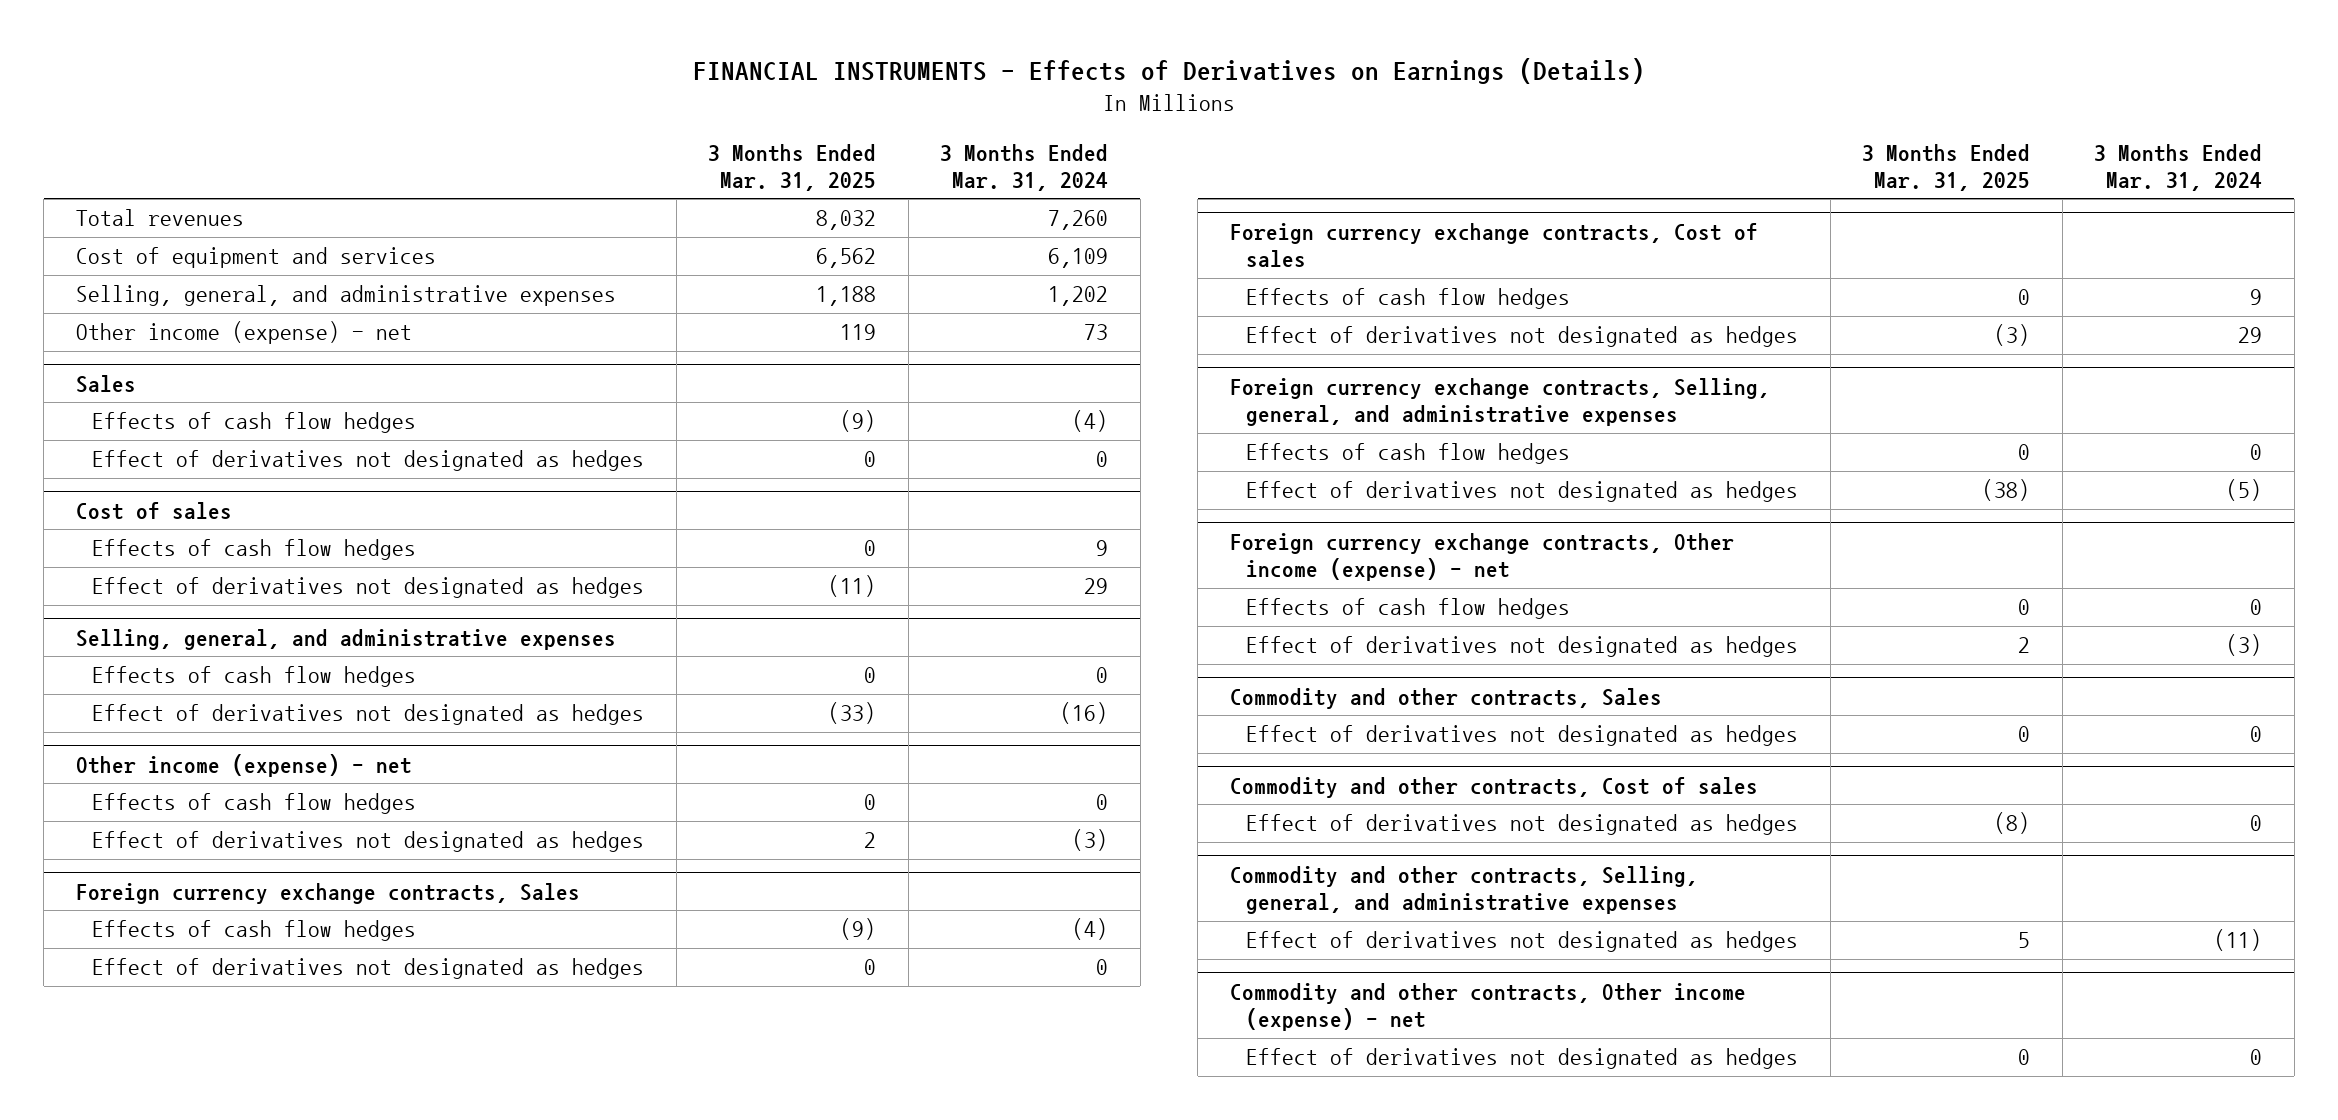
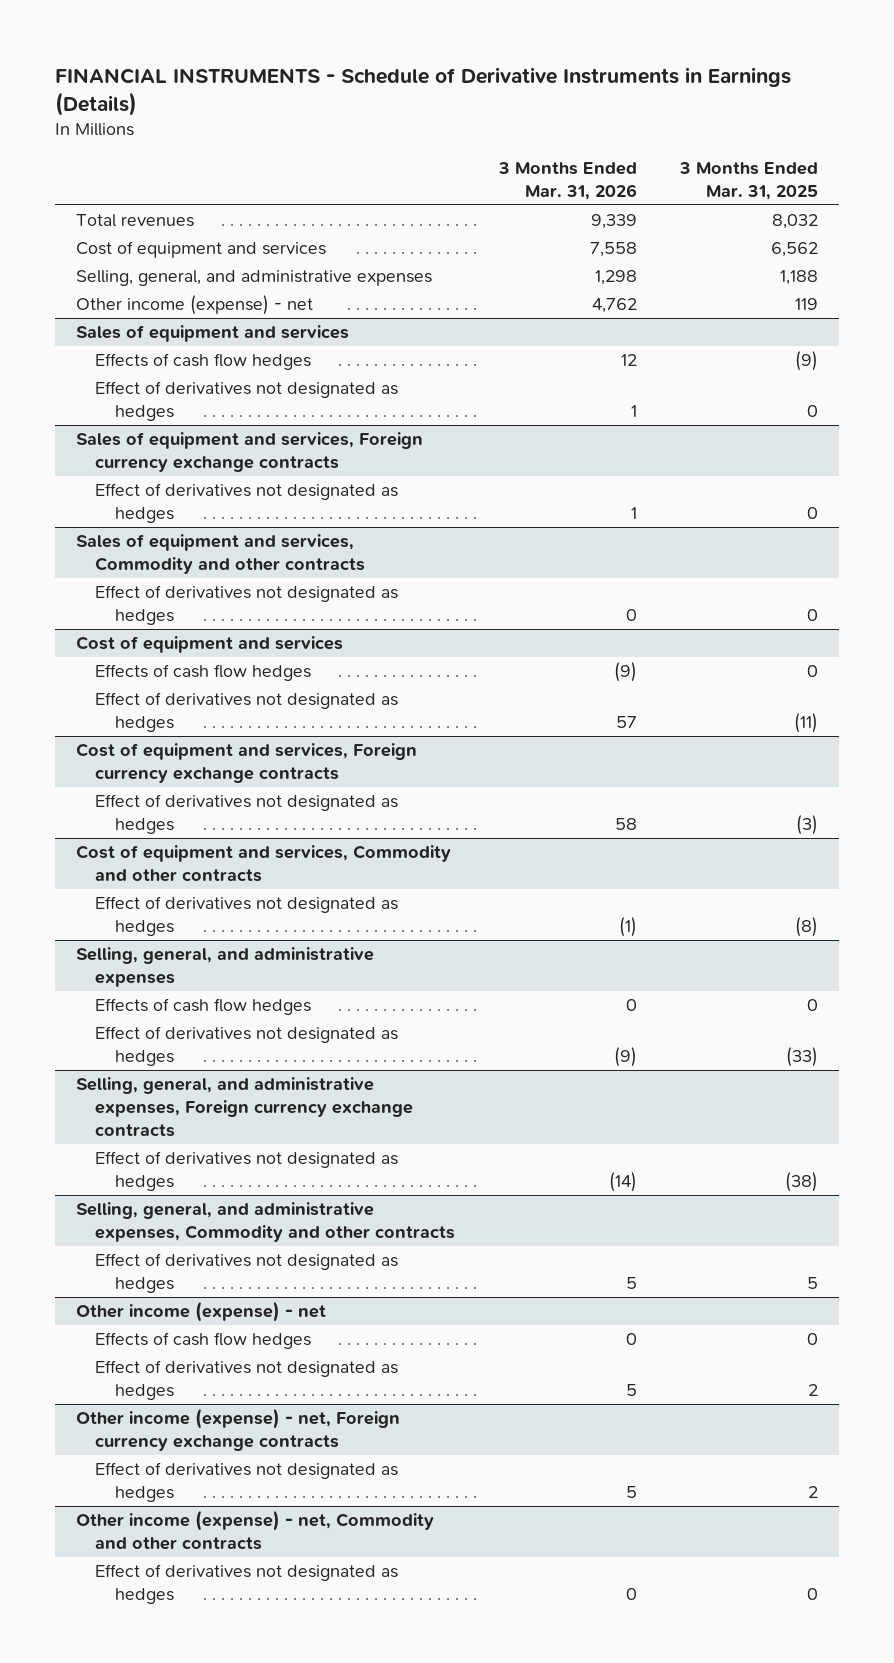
[693,58,1646,85] FINANCIAL INSTRUMENTS - Effects of Derivatives on Earnings (Details) -> [54,66,791,116] FINANCIAL INSTRUMENTS - Schedule of Derivative Instruments in Earnings (Details)
[940,143,1109,191] 3 Months Ended Mar. 31, 2024 -> none
none -> [497,161,637,200] 3 Months Ended Mar. 31, 2026
[75,374,136,393] Sales -> [76,325,350,343] Sales of equipment and services
none -> [76,432,424,473] Sales of equipment and services, Foreign currency exchange contracts
none -> [95,483,399,524] Effect of derivatives not designated as hedges
none -> [76,534,366,575] Sales of equipment and services, Commodity and other contracts
none -> [95,585,399,626] Effect of derivatives not designated as hedges
[75,501,232,520] Cost of sales -> [76,636,344,654] Cost of equipment and services
none -> [76,743,418,784] Cost of equipment and services, Foreign currency exchange contracts
none -> [95,794,399,835] Effect of derivatives not designated as hedges
none -> [76,845,452,883] Cost of equipment and services, Commodity and other contracts
none -> [95,896,399,937] Effect of derivatives not designated as hedges
none -> [76,1077,414,1138] Selling, general, and administrative expenses, Foreign currency exchange contracts
none -> [95,1151,399,1192] Effect of derivatives not designated as hedges
none -> [76,1202,456,1243] Selling, general, and administrative expenses, Commodity and other contracts
none -> [95,1253,399,1294] Effect of derivatives not designated as hedges
[75,882,580,904] Foreign currency exchange contracts, Sales -> none
[92,920,417,942] Effects of cash flow hedges -> none
[92,958,645,980] Effect of derivatives not designated as hedges -> none
[1229,222,1758,268] Foreign currency exchange contracts, Cost of sales -> none
[1246,288,1571,310] Effects of cash flow hedges -> none
[1246,326,1799,348] Effect of derivatives not designated as hedges -> none
[1229,377,1770,427] Foreign currency exchange contracts, Selling, general, and administrative expenses -> none
[1246,443,1571,465] Effects of cash flow hedges -> none
[1246,481,1799,503] Effect of derivatives not designated as hedges -> none
[1246,598,1571,620] Effects of cash flow hedges -> none
[1229,532,1734,582] Foreign currency exchange contracts, Other income (expense) - net -> [76,1408,401,1452] Other income (expense) - net, Foreign currency exchange contracts
[1229,687,1662,709] Commodity and other contracts, Sales -> none
[1246,725,1799,747] Effect of derivatives not designated as hedges -> none
[1229,776,1758,798] Commodity and other contracts, Cost of sales -> none
[1246,814,1799,836] Effect of derivatives not designated as hedges -> none
[1229,865,1698,915] Commodity and other contracts, Selling, general, and administrative expenses -> none
[1246,931,1799,953] Effect of derivatives not designated as hedges -> none
[1229,982,1746,1032] Commodity and other contracts, Other income (expense) - net -> [76,1510,435,1551] Other income (expense) - net, Commodity and other contracts

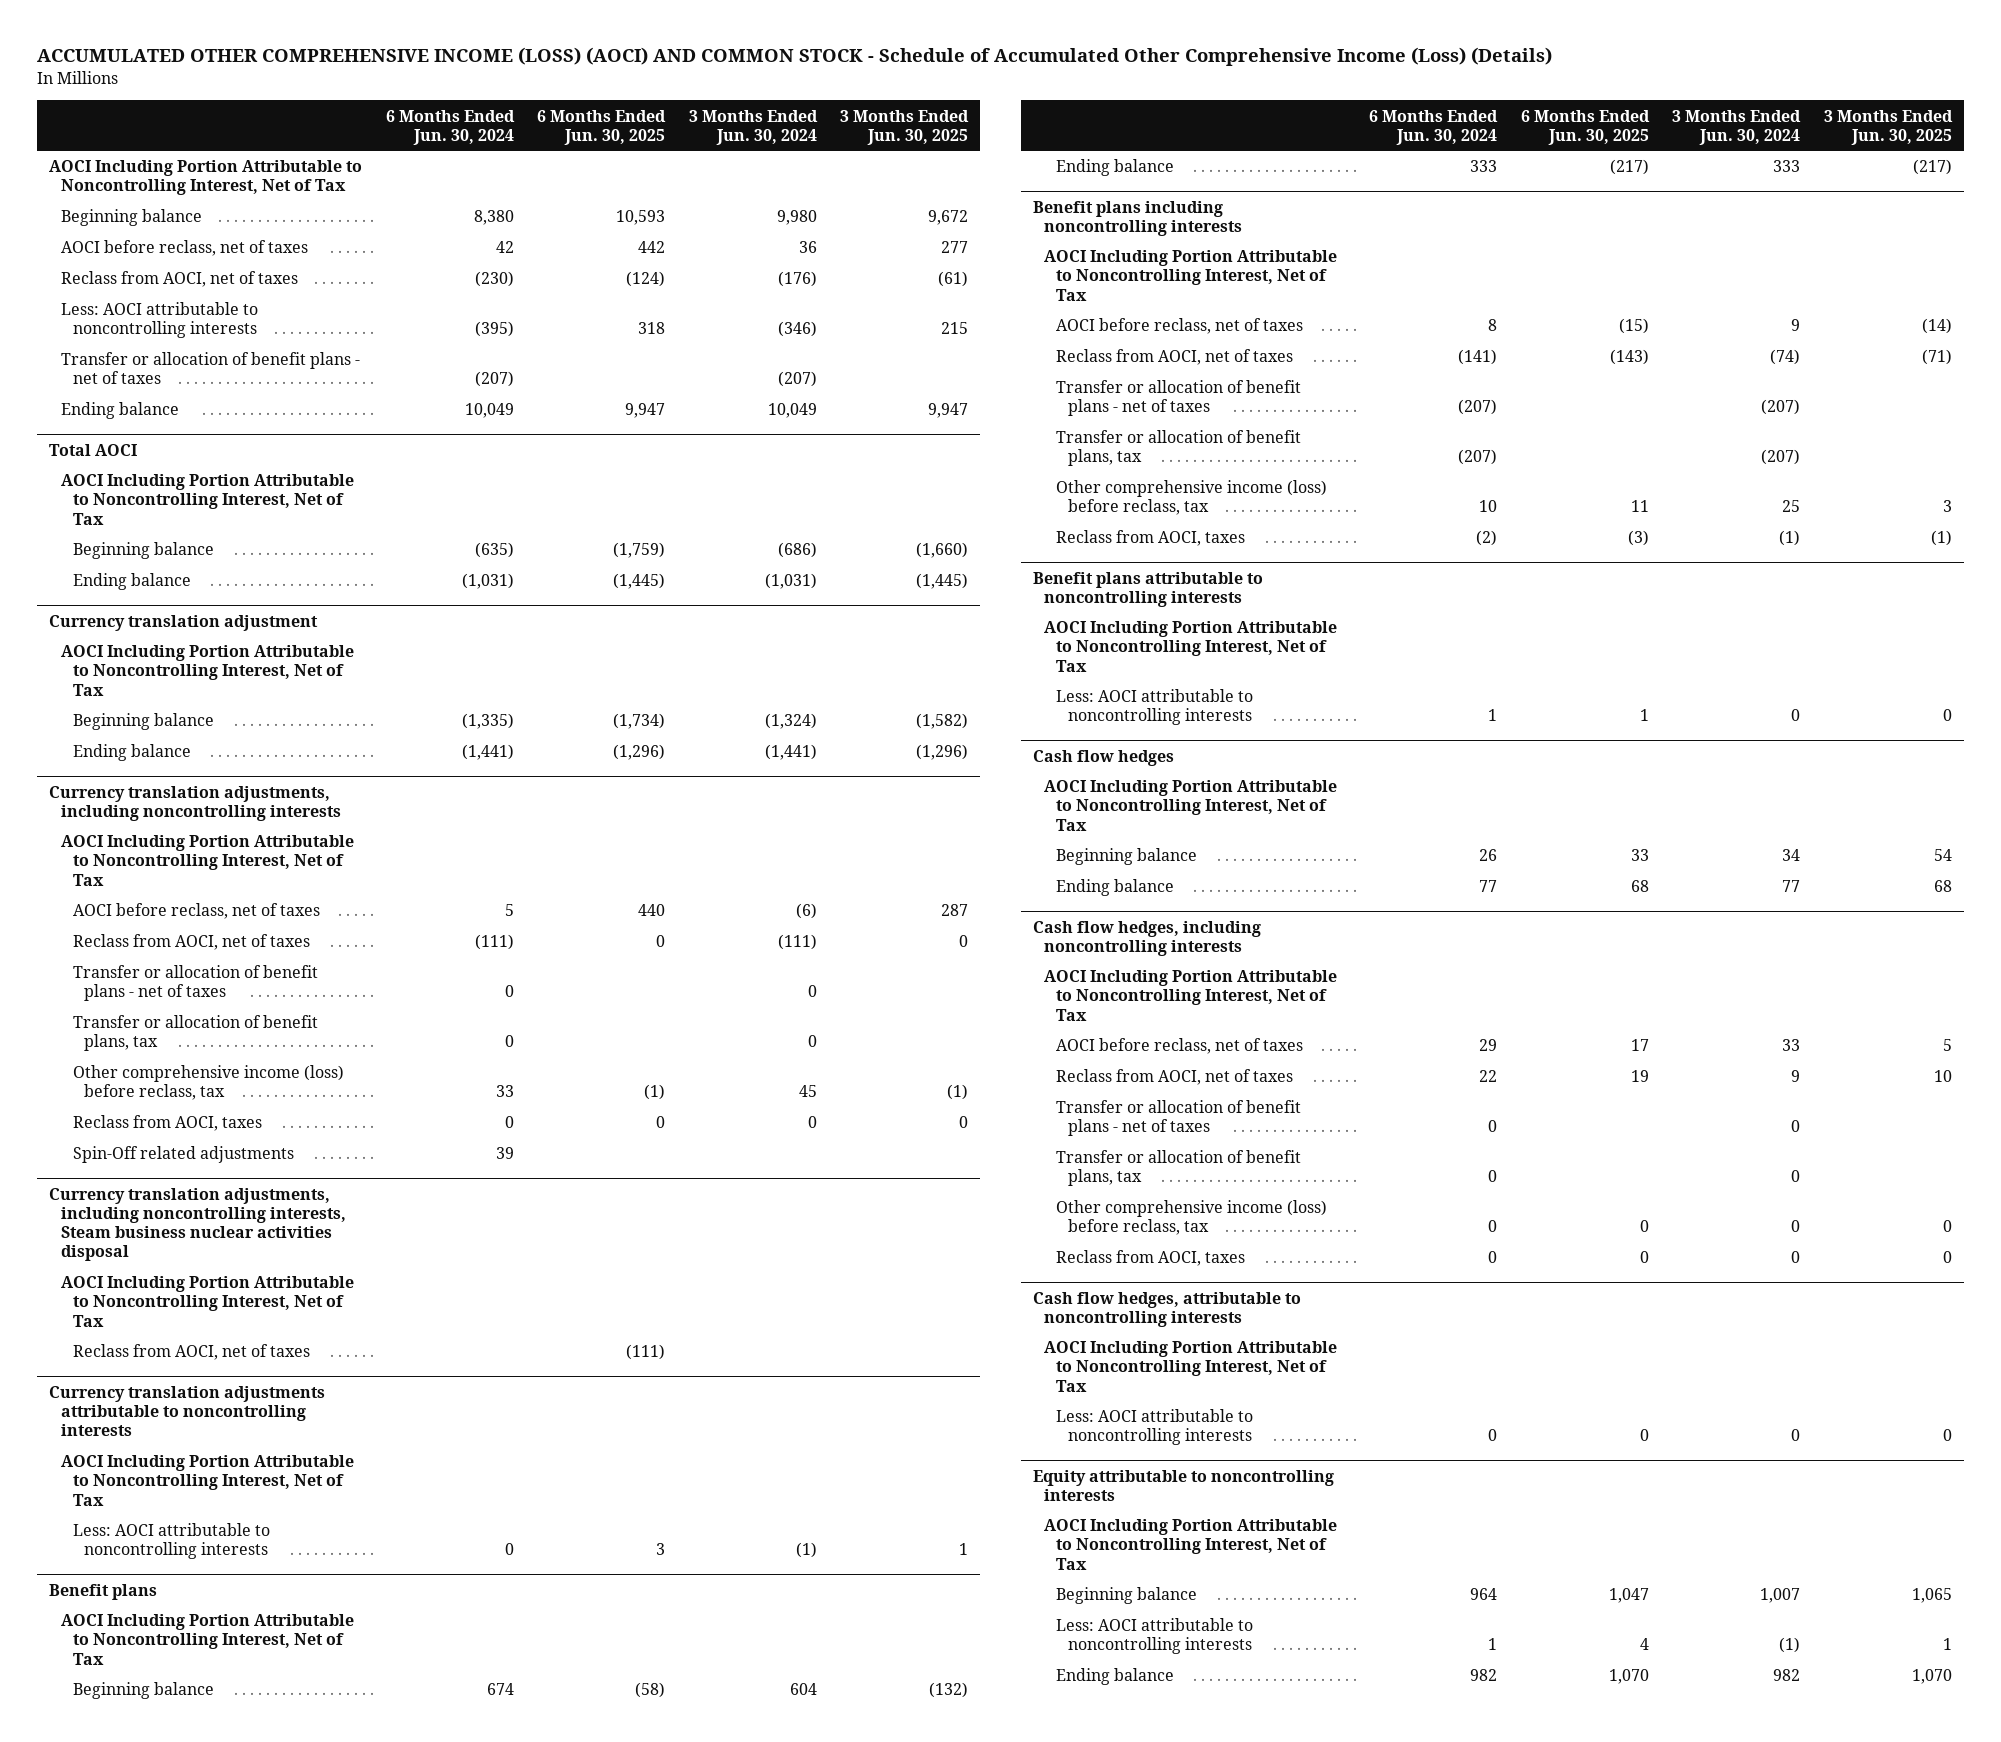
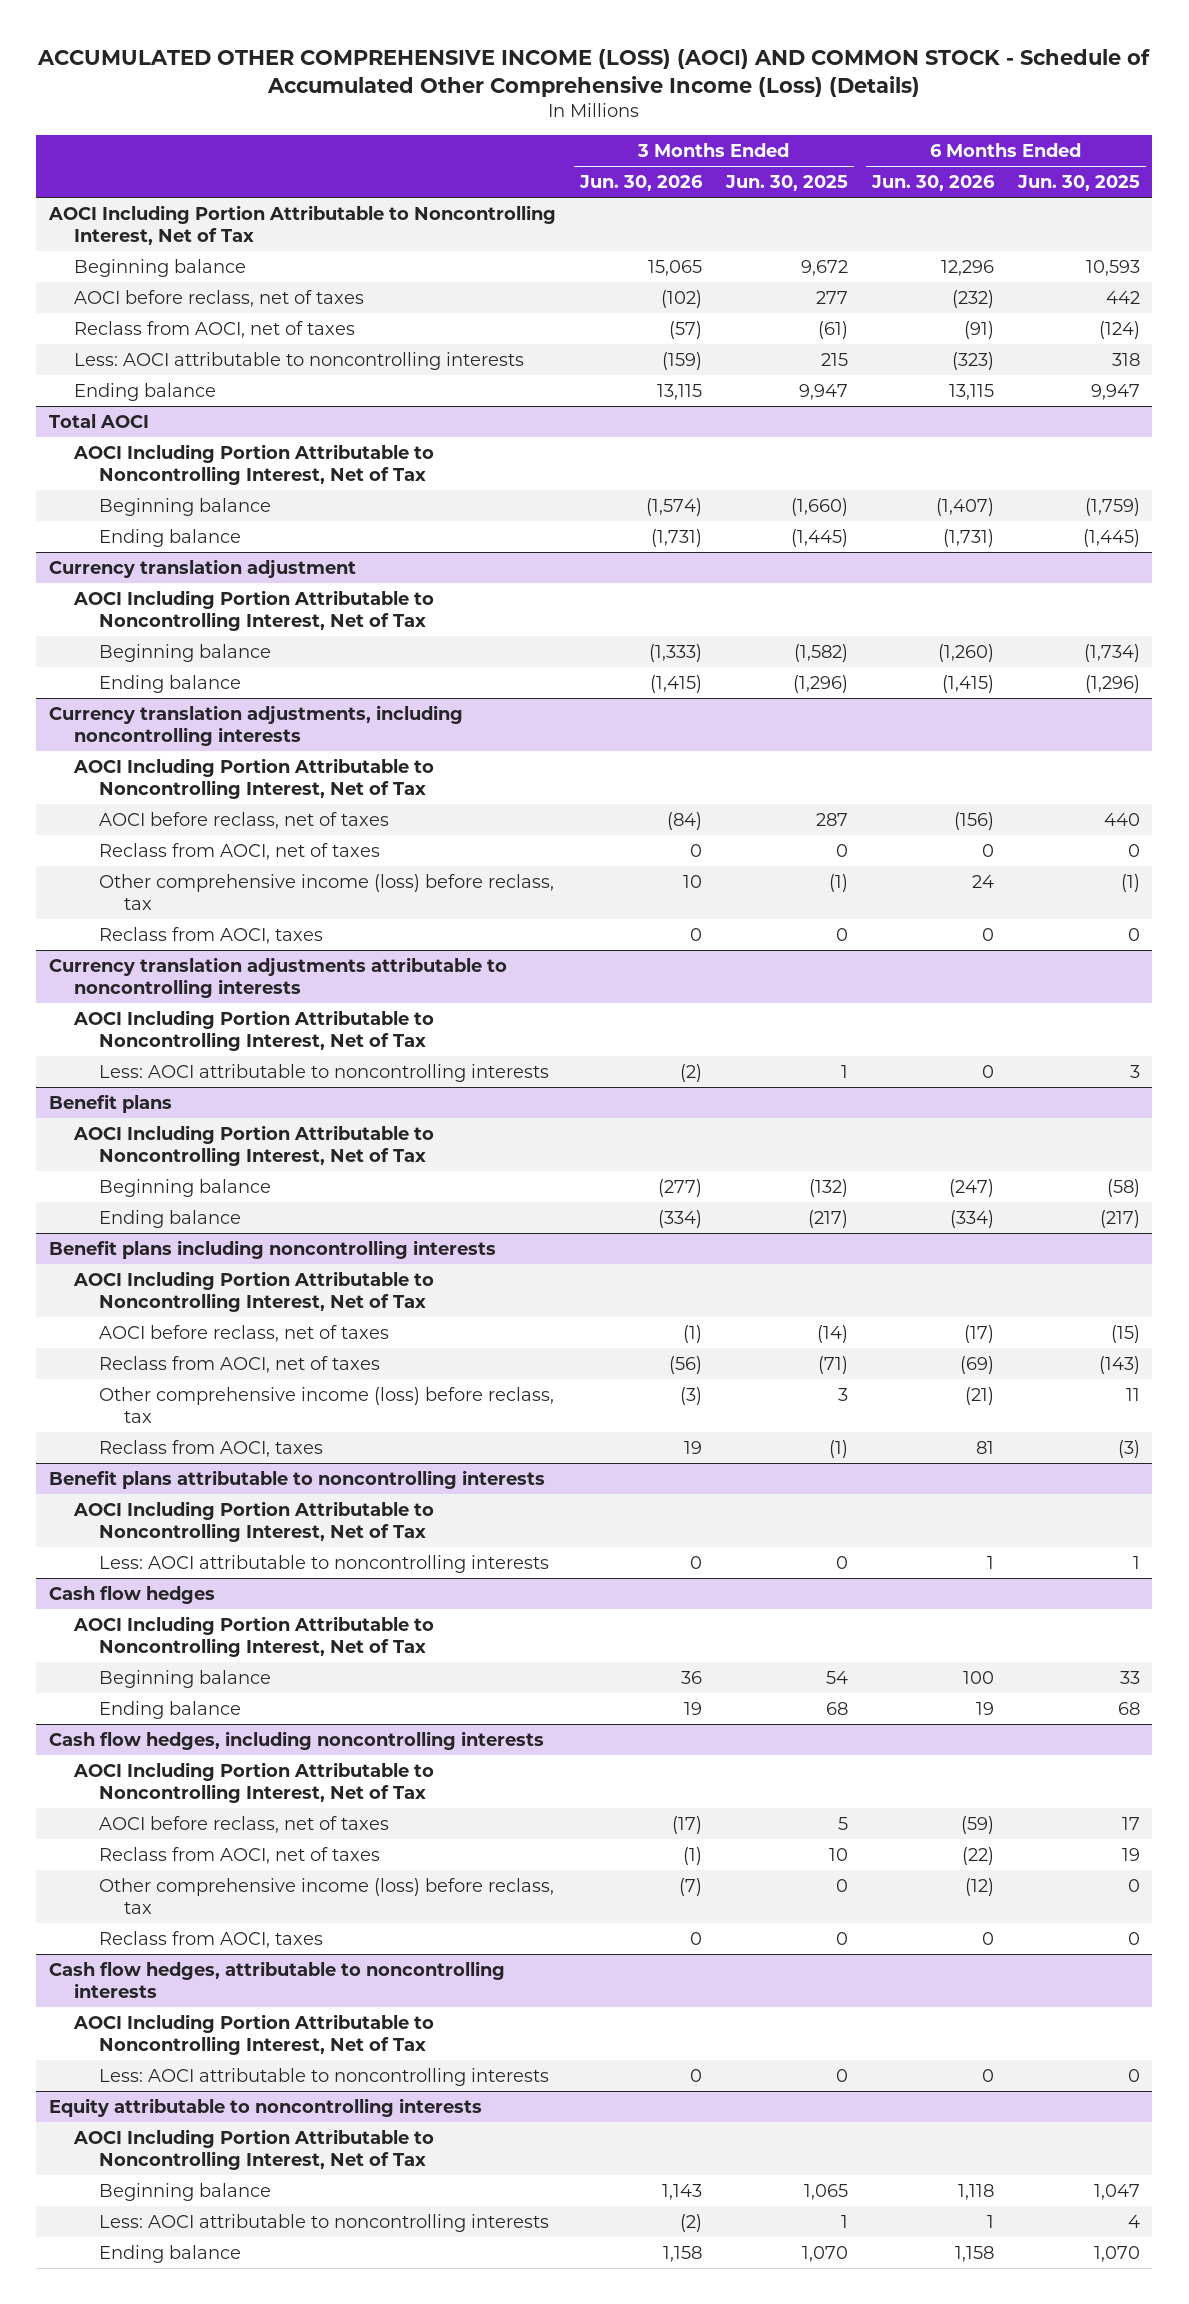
[385,109,515,145] 6 Months Ended Jun. 30, 2024 -> none
[688,109,818,145] 3 Months Ended Jun. 30, 2024 -> none
none -> [578,175,703,192] Jun. 30, 2026
none -> [871,175,996,192] Jun. 30, 2026
[60,352,360,385] Transfer or allocation of benefit plans - net of taxes -> none
[72,965,318,1002] Transfer or allocation of benefit plans - net of taxes -> none
[72,1015,318,1052] Transfer or allocation of benefit plans, tax -> none
[72,1146,294,1164] Spin-Off related adjustments -> none
[49,1187,346,1262] Currency translation adjustments, including noncontrolling interests, Steam business nuclear activities disposal -> none
[60,1276,354,1327] AOCI Including Portion Attributable to Noncontrolling Interest, Net of Tax -> none
[72,1344,310,1361] Reclass from AOCI, net of taxes -> none
[1056,380,1302,417] Transfer or allocation of benefit plans - net of taxes -> none
[1056,430,1302,467] Transfer or allocation of benefit plans, tax -> none
[1056,1100,1302,1137] Transfer or allocation of benefit plans - net of taxes -> none
[1056,1150,1302,1187] Transfer or allocation of benefit plans, tax -> none

